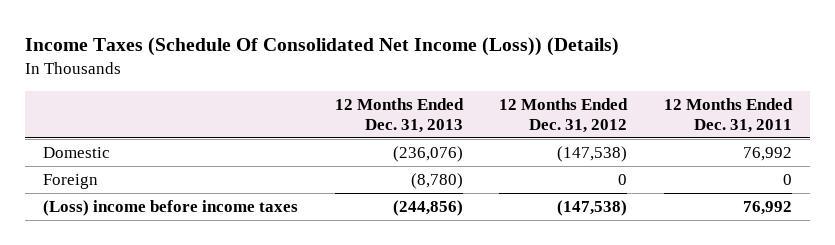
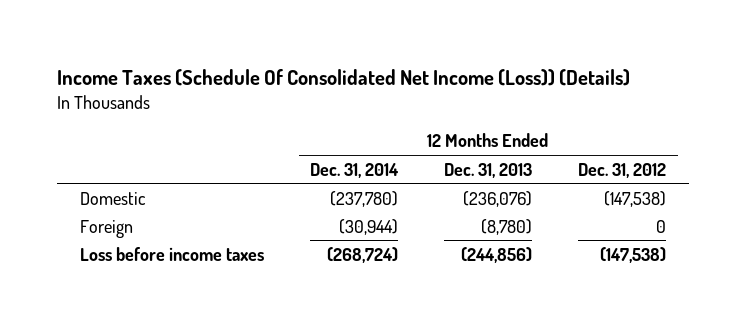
[663,97,793,133] 12 Months Ended Dec. 31, 2011 -> none
none -> [310,162,400,178] Dec. 31, 2014
[43,200,299,217] (Loss) income before income taxes -> [80,246,265,261] Loss before income taxes

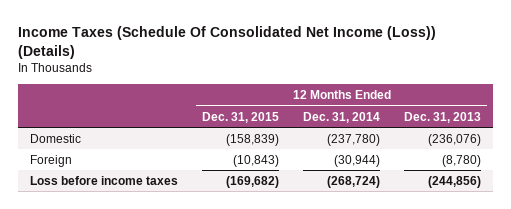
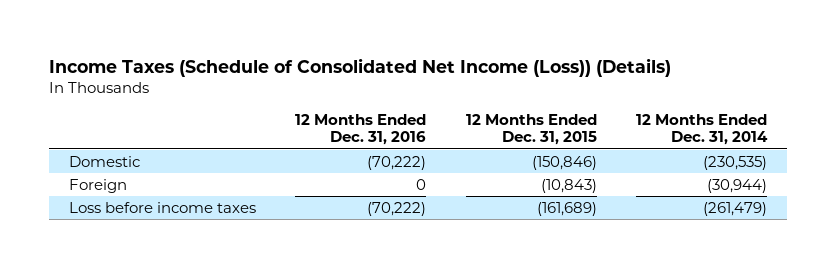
[17,25,436,59] Income Taxes (Schedule Of Consolidated Net Income (Loss)) (Details) -> [49,57,672,77] Income Taxes (Schedule of Consolidated Net Income (Loss)) (Details)
[404,111,482,123] Dec. 31, 2013 -> none
none -> [295,113,427,146] 12 Months Ended Dec. 31, 2016
[225,133,279,146] (158,839) -> [531,155,597,170] (150,846)
[327,133,381,146] (237,780) -> [703,155,768,170] (230,535)
[225,175,279,188] (169,682) -> [536,201,597,216] (161,689)
[327,175,381,188] (268,724) -> [703,201,768,216] (261,479)

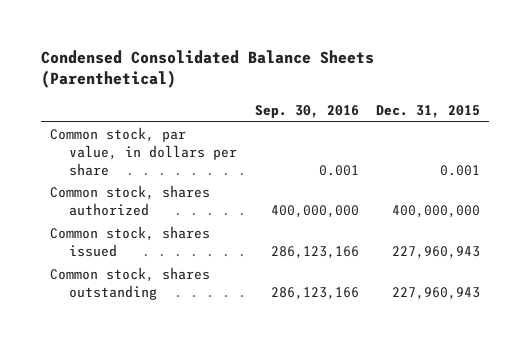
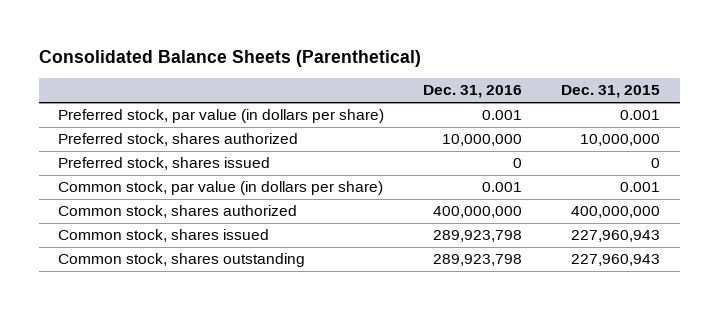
[40,49,374,89] Condensed Consolidated Balance Sheets (Parenthetical) -> [39,49,422,67] Consolidated Balance Sheets (Parenthetical)
[254,104,359,118] Sep. 30, 2016 -> none
none -> [423,85,523,99] Dec. 31, 2016
none -> [58,109,385,124] Preferred stock, par value (in dollars per share)
none -> [58,133,299,147] Preferred stock, shares authorized
none -> [58,157,271,171] Preferred stock, shares issued
[49,127,237,176] Common stock, par value, in dollars per share -> [58,181,384,196] Common stock, par value (in dollars per share)

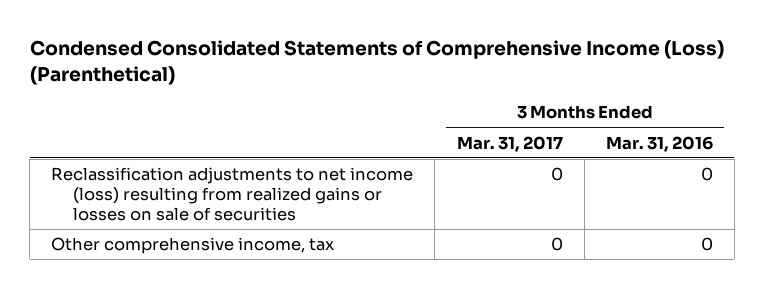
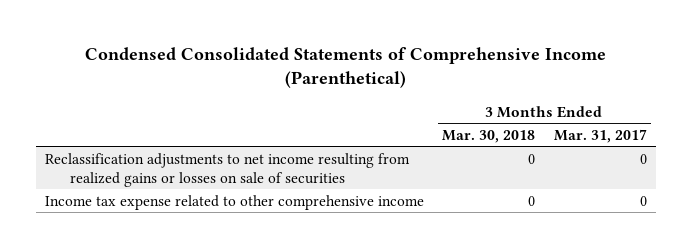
[29,40,724,85] Condensed Consolidated Statements of Comprehensive Income (Loss) (Parenthetical) -> [84,46,606,89] Condensed Consolidated Statements of Comprehensive Income (Parenthetical)
[605,135,713,152] Mar. 31, 2016 -> none
none -> [442,129,536,143] Mar. 30, 2018
[51,167,414,222] Reclassification adjustments to net income (loss) resulting from realized gains or losses on sale of securities -> [44,152,410,187] Reclassification adjustments to net income resulting from realized gains or losses on sale of securities
[51,237,335,255] Other comprehensive income, tax -> [44,194,424,210] Income tax expense related to other comprehensive income

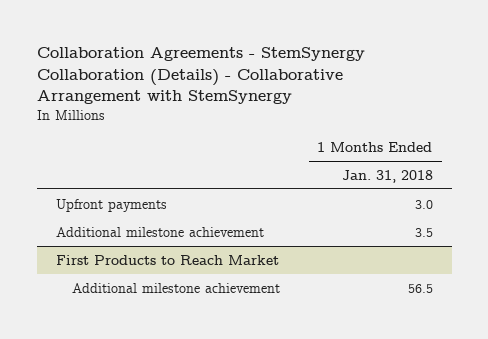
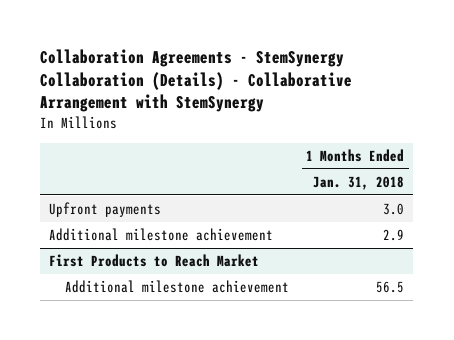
[414,227,433,237] 3.5 -> [383,229,405,242] 2.9

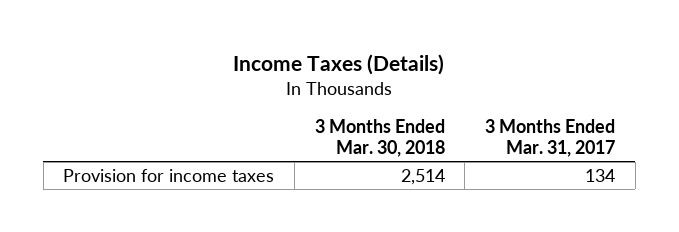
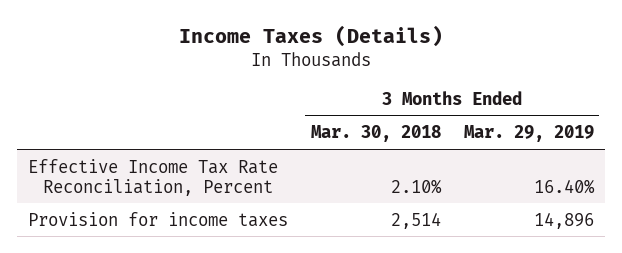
[485,119,616,158] 3 Months Ended Mar. 31, 2017 -> none
none -> [463,125,594,143] Mar. 29, 2019
none -> [27,158,278,196] Effective Income Tax Rate Reconciliation, Percent

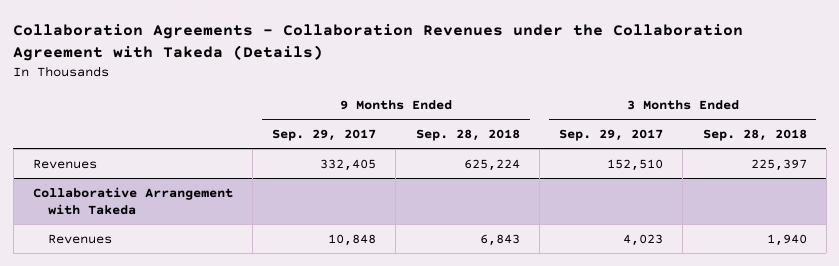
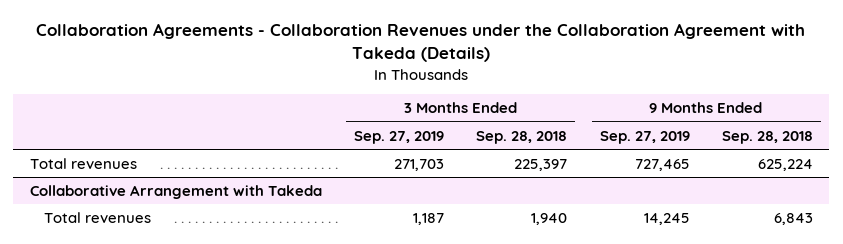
[272,128,377,141] Sep. 29, 2017 -> none
[559,128,664,141] Sep. 29, 2017 -> none
none -> [353,130,444,144] Sep. 27, 2019
none -> [599,130,690,144] Sep. 27, 2019
[32,158,97,169] Revenues -> [29,157,137,169] Total revenues
[47,233,112,244] Revenues -> [44,211,152,223] Total revenues

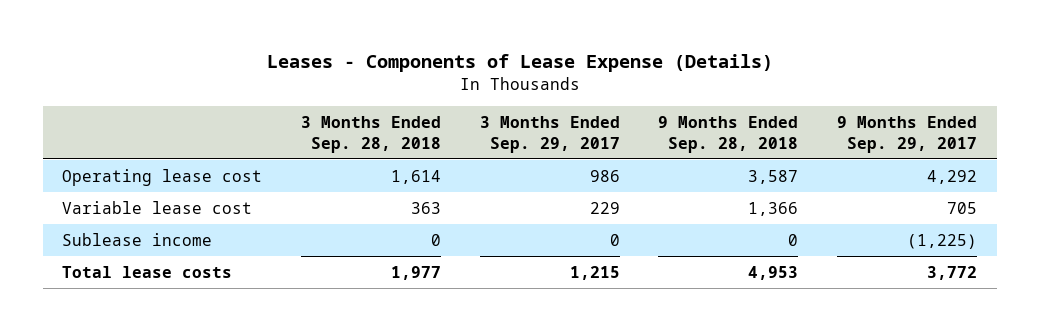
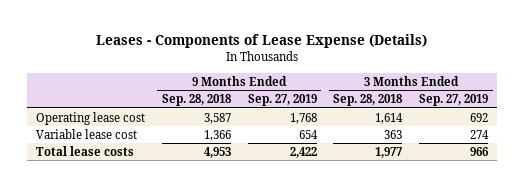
[479,115,620,153] 3 Months Ended Sep. 29, 2017 -> none
[837,115,978,153] 9 Months Ended Sep. 29, 2017 -> none
none -> [247,94,317,107] Sep. 27, 2019
none -> [419,94,489,107] Sep. 27, 2019
[62,232,213,246] Sublease income -> none

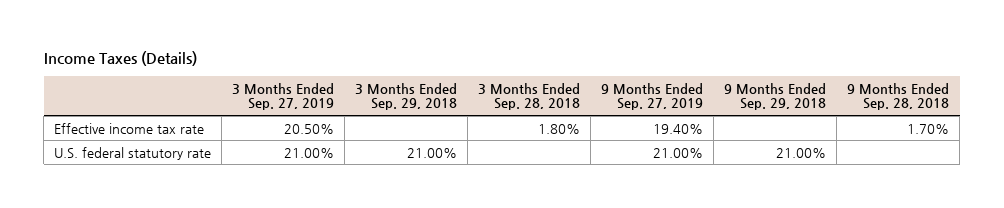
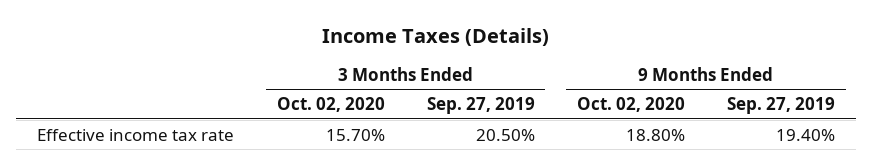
[355,82,458,111] 3 Months Ended Sep. 29, 2018 -> none
[478,82,581,111] 3 Months Ended Sep. 28, 2018 -> none
[724,82,827,111] 9 Months Ended Sep. 29, 2018 -> none
[847,82,950,111] 9 Months Ended Sep. 28, 2018 -> none
none -> [276,97,385,113] Oct. 02, 2020
none -> [577,97,686,113] Oct. 02, 2020
[54,146,212,160] U.S. federal statutory rate -> none

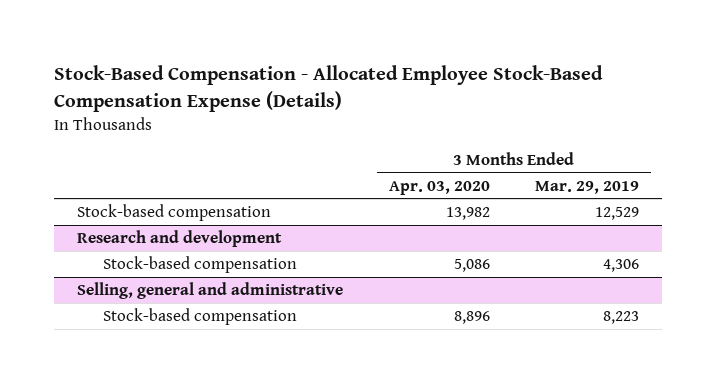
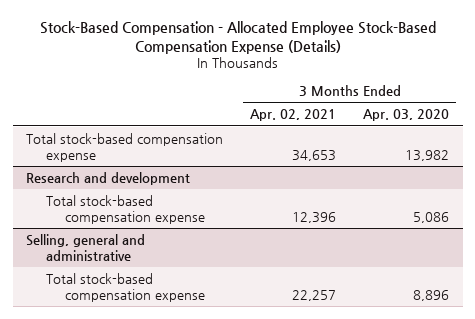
[535,180,640,194] Mar. 29, 2019 -> none
none -> [250,109,337,122] Apr. 02, 2021
[76,204,271,222] Stock-based compensation -> [26,132,224,162] Total stock-based compensation expense
[103,256,298,274] Stock-based compensation -> [45,194,206,224] Total stock-based compensation expense
[103,308,298,326] Stock-based compensation -> [45,272,206,302] Total stock-based compensation expense

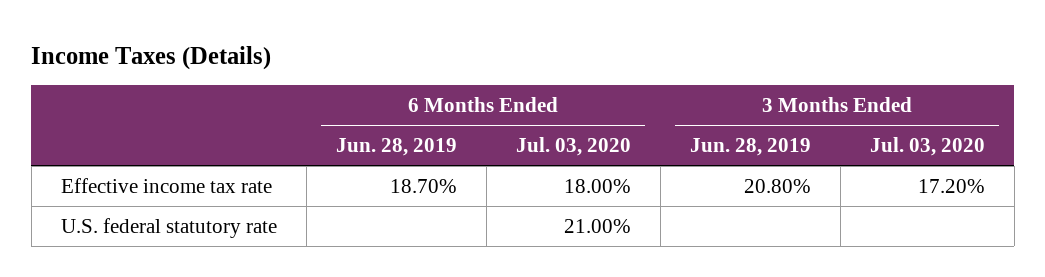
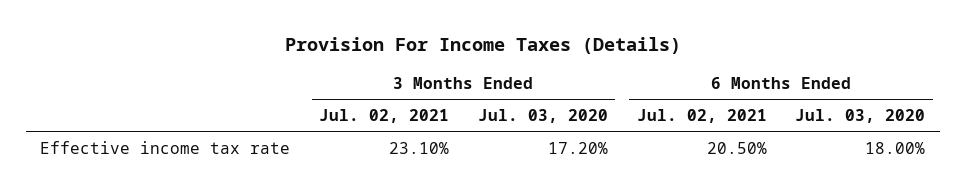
[31,46,272,71] Income Taxes (Details) -> [284,36,681,54] Provision For Income Taxes (Details)
[335,138,457,157] Jun. 28, 2019 -> none
[689,138,811,157] Jun. 28, 2019 -> none
none -> [318,109,449,124] Jul. 02, 2021
none -> [636,109,767,124] Jul. 02, 2021
[60,217,277,238] U.S. federal statutory rate -> none

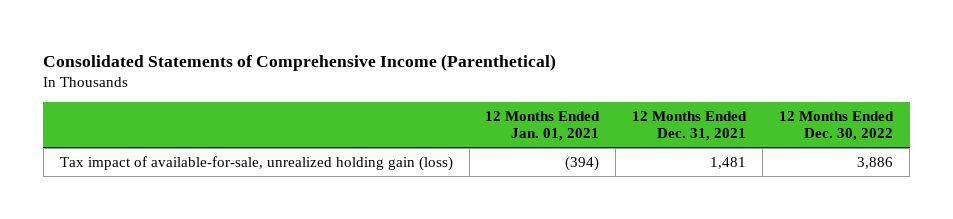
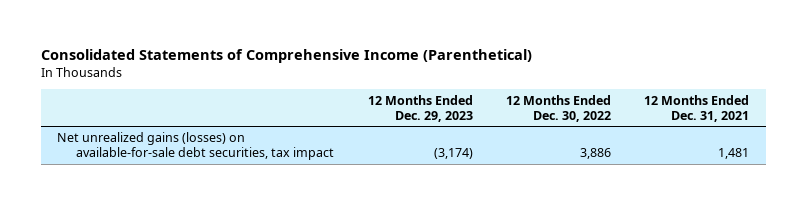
[485,110,601,142] 12 Months Ended Jan. 01, 2021 -> none
none -> [367,94,473,122] 12 Months Ended Dec. 29, 2023
[59,155,453,171] Tax impact of available-for-sale, unrealized holding gain (loss) -> [57,132,335,161] Net unrealized gains (losses) on available-for-sale debt securities, tax impact

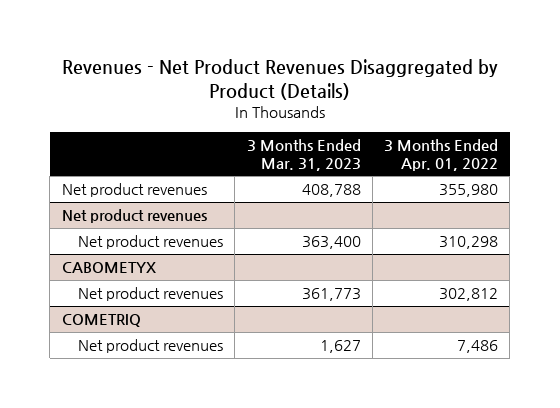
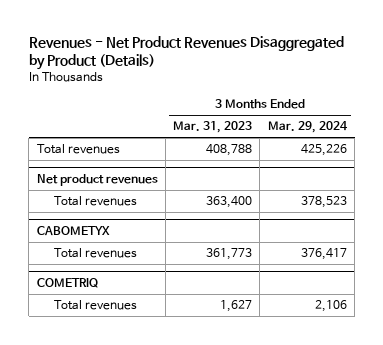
[384,139,499,171] 3 Months Ended Apr. 01, 2022 -> none
none -> [267,121,348,134] Mar. 29, 2024
[61,183,207,198] Net product revenues -> [36,144,120,155] Total revenues
[78,235,224,250] Net product revenues -> [54,196,138,207] Total revenues
[78,287,224,302] Net product revenues -> [54,248,138,259] Total revenues
[78,339,224,354] Net product revenues -> [54,300,138,311] Total revenues

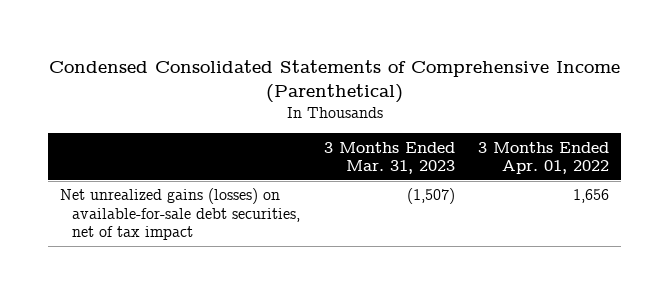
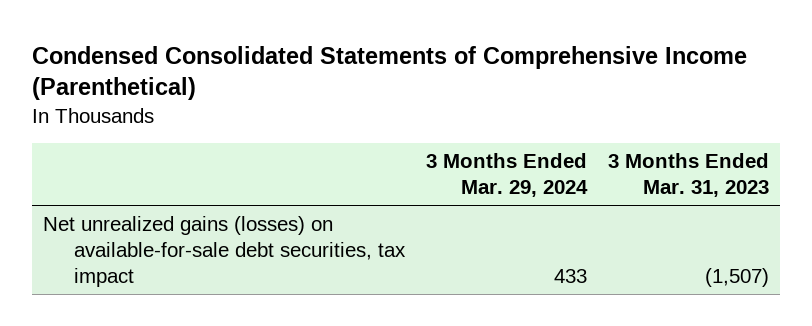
[477,141,609,175] 3 Months Ended Apr. 01, 2022 -> none
none -> [426,153,589,197] 3 Months Ended Mar. 29, 2024
[60,188,301,241] Net unrealized gains (losses) on available-for-sale debt securities, net of tax impact -> [42,216,407,287] Net unrealized gains (losses) on available-for-sale debt securities, tax impact

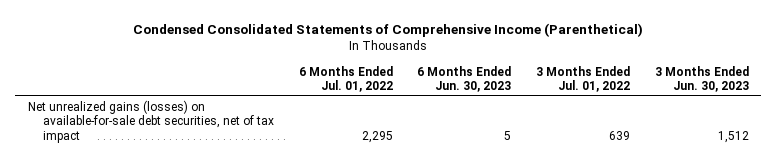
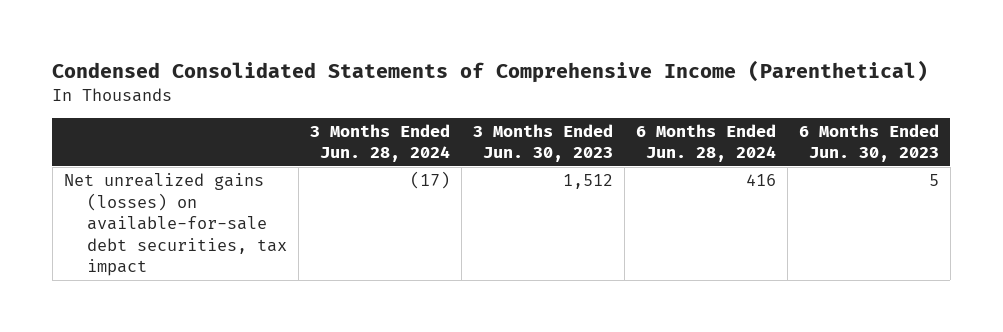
[298,65,393,93] 6 Months Ended Jul. 01, 2022 -> none
[535,65,630,93] 3 Months Ended Jul. 01, 2022 -> none
none -> [310,123,451,163] 3 Months Ended Jun. 28, 2024
none -> [635,123,776,163] 6 Months Ended Jun. 28, 2024
[27,100,274,143] Net unrealized gains (losses) on available-for-sale debt securities, net of tax impact -> [63,172,288,277] Net unrealized gains (losses) on available-for-sale debt securities, tax impact

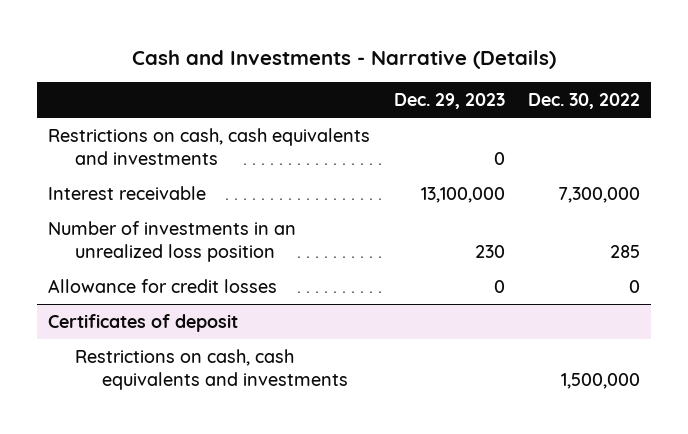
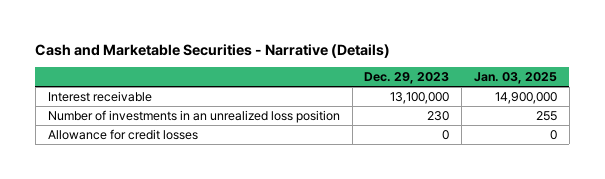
[132,49,557,69] Cash and Investments - Narrative (Details) -> [35,43,391,58] Cash and Marketable Securities - Narrative (Details)
[527,93,640,110] Dec. 30, 2022 -> none
none -> [474,72,558,85] Jan. 03, 2025
[48,127,371,165] Restrictions on cash, cash equivalents and investments -> none
[48,313,239,332] Certificates of deposit -> none
[75,348,348,390] Restrictions on cash, cash equivalents and investments -> none

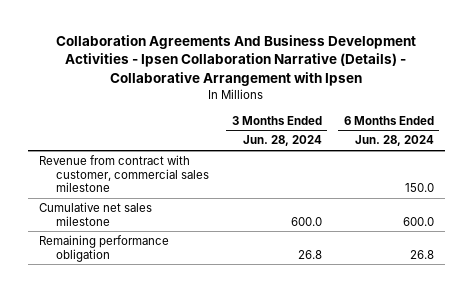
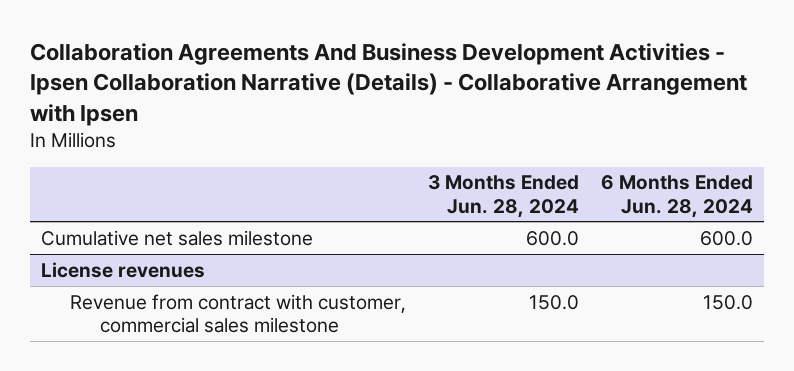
[39,155,210,193] Revenue from contract with customer, commercial sales milestone -> none
[39,235,170,262] Remaining performance obligation -> none
none -> [40,261,205,278] License revenues
none -> [70,293,407,333] Revenue from contract with customer, commercial sales milestone

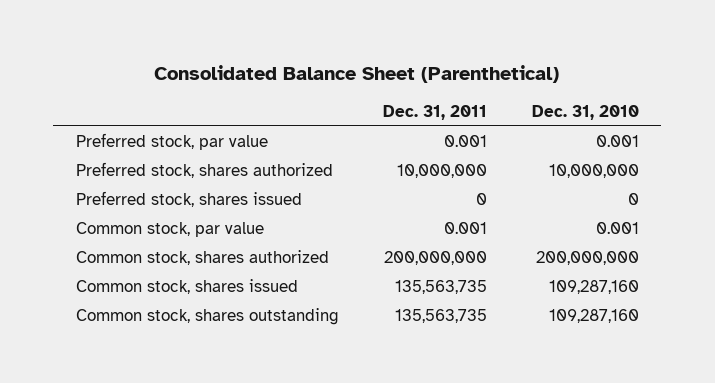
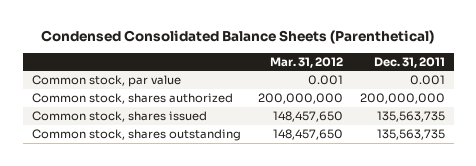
[154,64,560,83] Consolidated Balance Sheet (Parenthetical) -> [41,30,435,45] Condensed Consolidated Balance Sheets (Parenthetical)
[531,104,639,120] Dec. 31, 2010 -> none
none -> [269,56,343,68] Mar. 31, 2012
[75,133,268,151] Preferred stock, par value -> none
[75,162,333,179] Preferred stock, shares authorized -> none
[75,191,302,208] Preferred stock, shares issued -> none

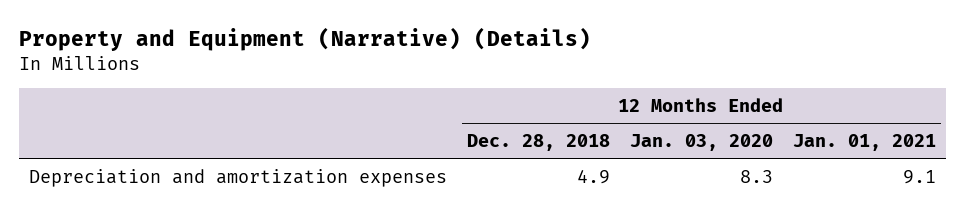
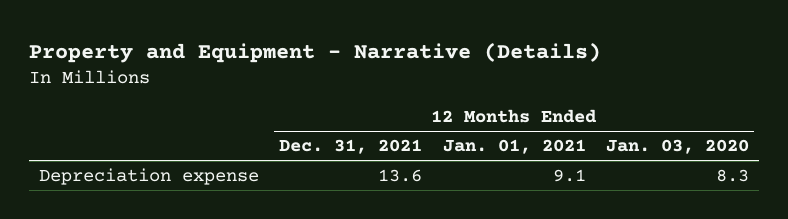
[18,27,591,52] Property and Equipment (Narrative) (Details) -> [28,41,601,63] Property and Equipment - Narrative (Details)
[466,133,610,151] Dec. 28, 2018 -> none
none -> [279,139,423,155] Dec. 31, 2021
[28,168,447,187] Depreciation and amortization expenses -> [38,167,259,185] Depreciation expense

